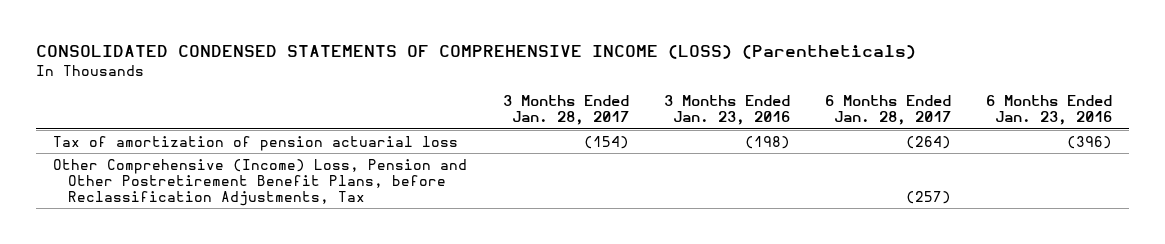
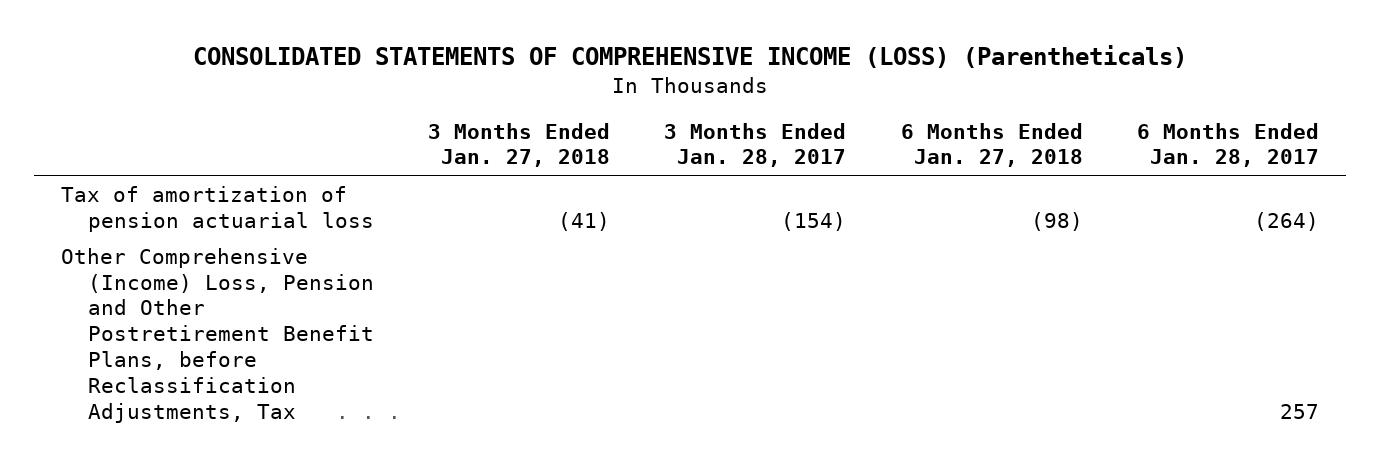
[35,45,916,60] CONSOLIDATED CONDENSED STATEMENTS OF COMPREHENSIVE INCOME (LOSS) (Parentheticals) -> [192,45,1187,69] CONSOLIDATED STATEMENTS OF COMPREHENSIVE INCOME (LOSS) (Parentheticals)
[663,95,790,126] 3 Months Ended Jan. 23, 2016 -> none
[985,95,1112,126] 6 Months Ended Jan. 23, 2016 -> none
none -> [428,122,611,168] 3 Months Ended Jan. 27, 2018
none -> [900,122,1083,168] 6 Months Ended Jan. 27, 2018
[905,190,951,204] (257) -> [1279,404,1319,420] 257

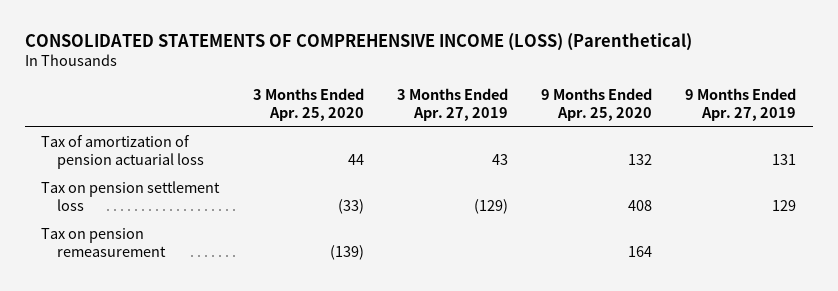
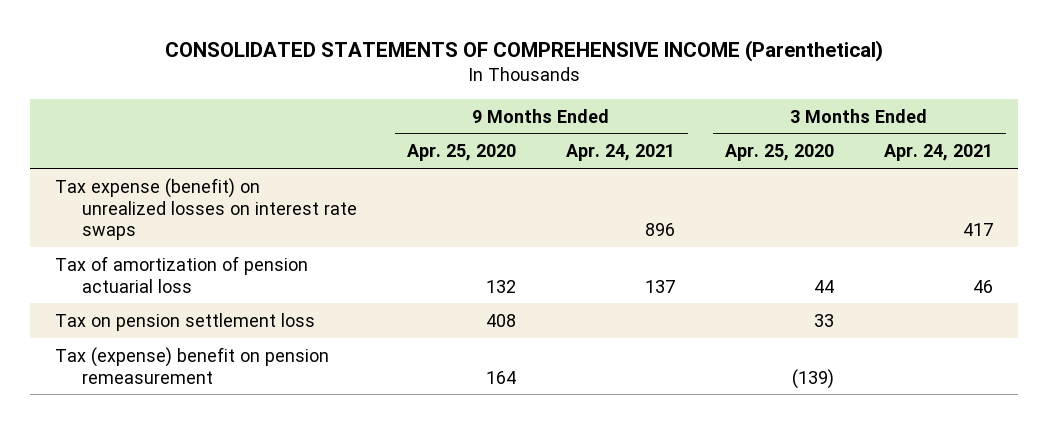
[24,33,692,52] CONSOLIDATED STATEMENTS OF COMPREHENSIVE INCOME (LOSS) (Parenthetical) -> [165,40,884,63] CONSOLIDATED STATEMENTS OF COMPREHENSIVE INCOME (Parenthetical)
[396,88,508,121] 3 Months Ended Apr. 27, 2019 -> none
[685,88,797,121] 9 Months Ended Apr. 27, 2019 -> none
none -> [566,144,676,162] Apr. 24, 2021
none -> [884,144,994,162] Apr. 24, 2021
none -> [54,177,358,241] Tax expense (benefit) on unrealized losses on interest rate swaps
[337,198,364,214] (33) -> [814,313,835,327] 33
[41,228,166,257] Tax on pension remeasurement -> [54,346,329,384] Tax (expense) benefit on pension remeasurement

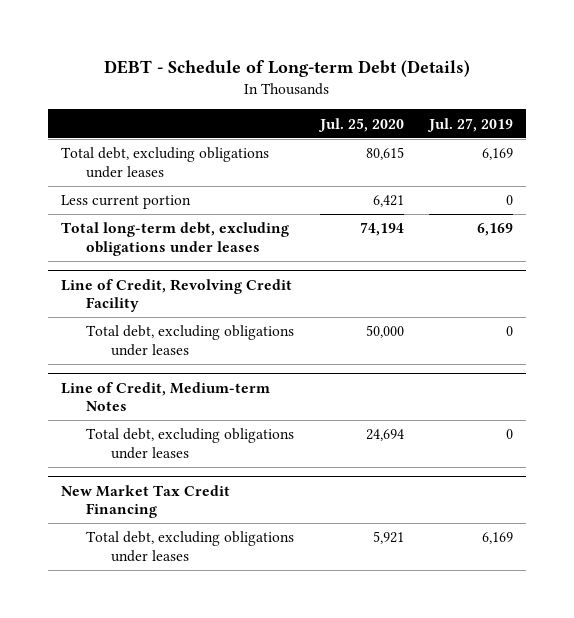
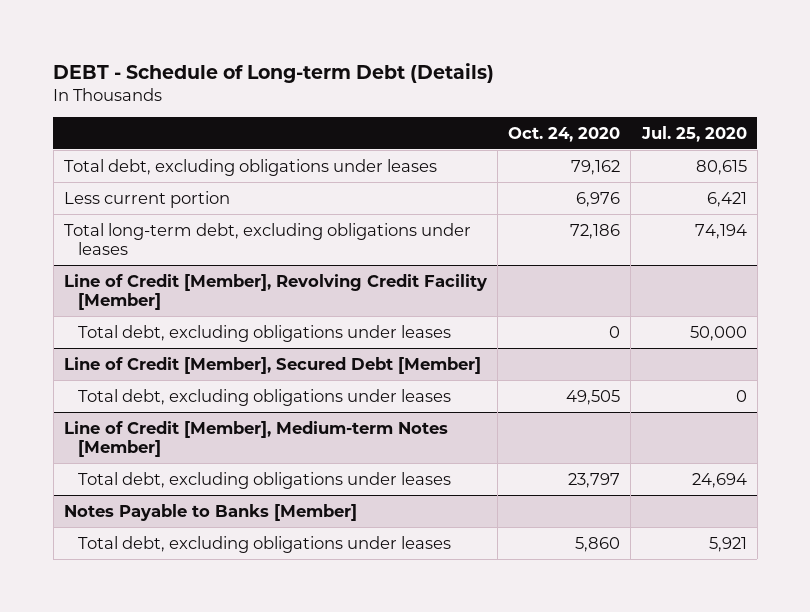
[427,117,514,132] Jul. 27, 2019 -> none
none -> [508,126,621,142] Oct. 24, 2020
[61,278,293,313] Line of Credit, Revolving Credit Facility -> [63,273,487,310] Line of Credit [Member], Revolving Credit Facility [Member]
none -> [63,356,481,374] Line of Credit [Member], Secured Debt [Member]
none -> [78,388,452,406] Total debt, excluding obligations under leases
[61,381,271,412] Line of Credit, Medium-term Notes -> [63,420,448,457] Line of Credit [Member], Medium-term Notes [Member]
[61,484,231,519] New Market Tax Credit Financing -> [63,503,357,521] Notes Payable to Banks [Member]

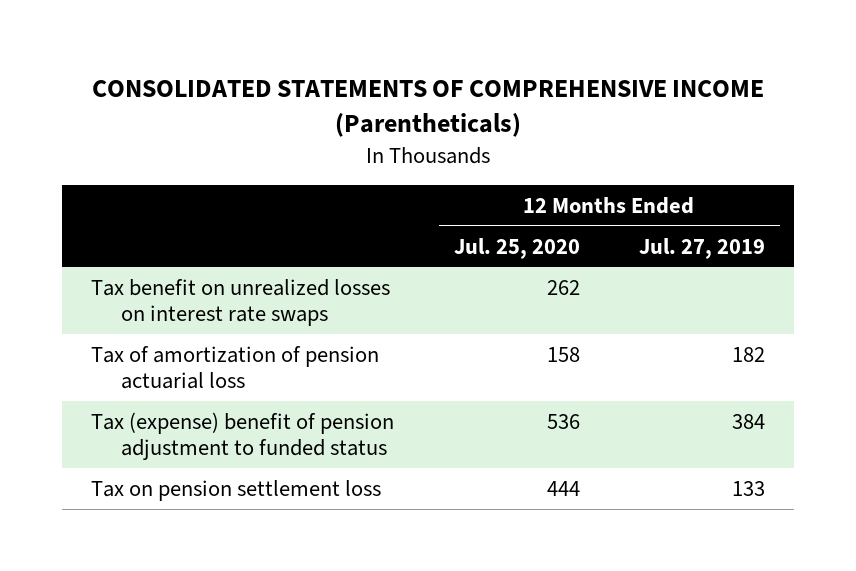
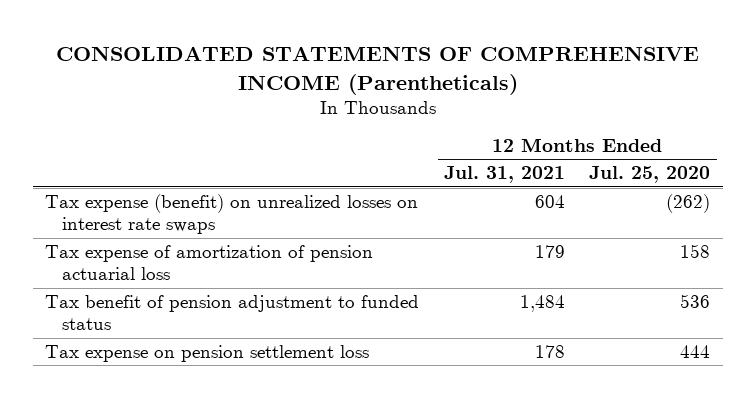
[638,237,765,259] Jul. 27, 2019 -> none
none -> [443,166,565,184] Jul. 31, 2021
[91,278,391,327] Tax benefit on unrealized losses on interest rate swaps -> [45,193,419,235] Tax expense (benefit) on unrealized losses on interest rate swaps
[546,279,580,295] 262 -> [666,193,711,213] (262)
[91,345,380,390] Tax of amortization of pension actuarial loss -> [45,244,374,281] Tax expense of amortization of pension actuarial loss
[91,411,395,461] Tax (expense) benefit of pension adjustment to funded status -> [45,294,420,331] Tax benefit of pension adjustment to funded status
[91,479,382,501] Tax on pension settlement loss -> [45,344,370,362] Tax expense on pension settlement loss

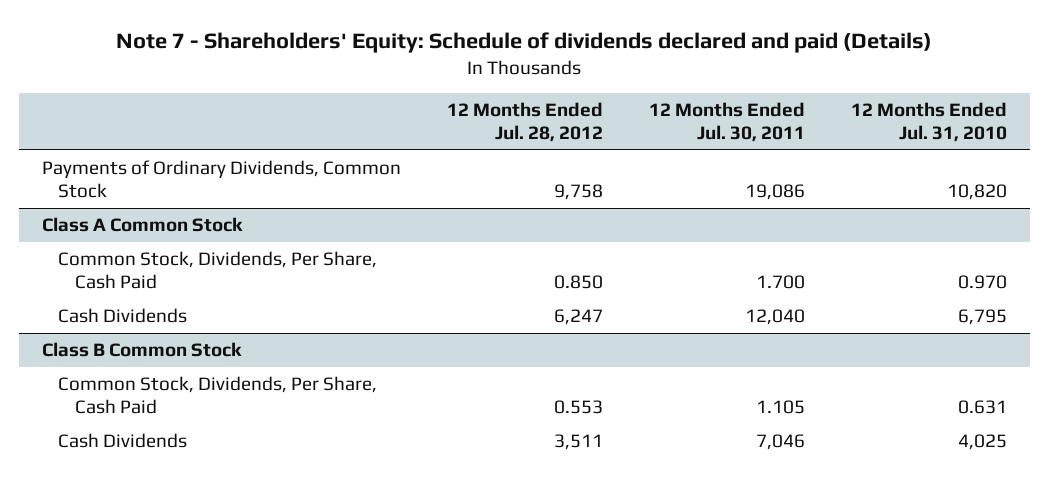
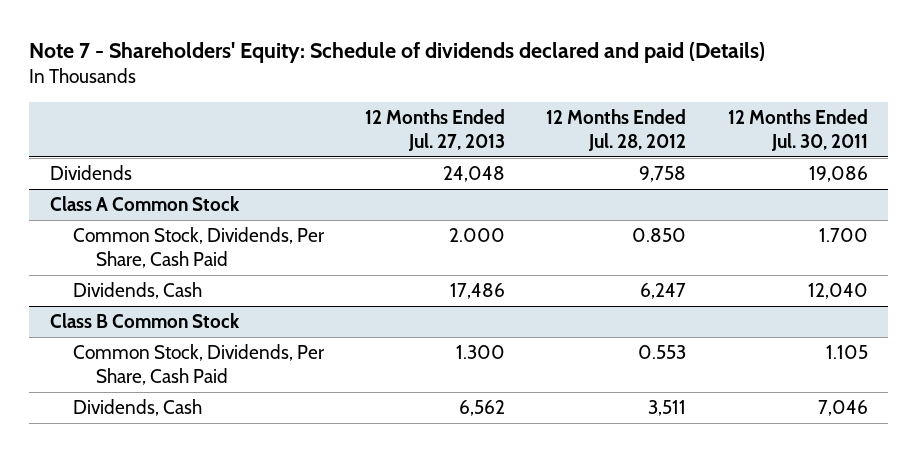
[850,101,1007,142] 12 Months Ended Jul. 31, 2010 -> none
none -> [365,109,506,152] 12 Months Ended Jul. 27, 2013
[41,160,401,198] Payments of Ordinary Dividends, Common Stock -> [49,164,132,180] Dividends
[58,308,188,324] Cash Dividends -> [72,281,202,299] Dividends, Cash
[58,433,188,449] Cash Dividends -> [72,398,202,416] Dividends, Cash

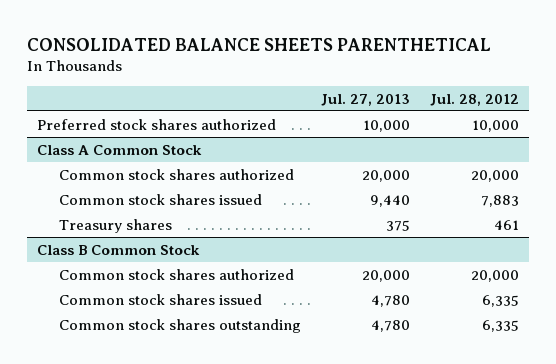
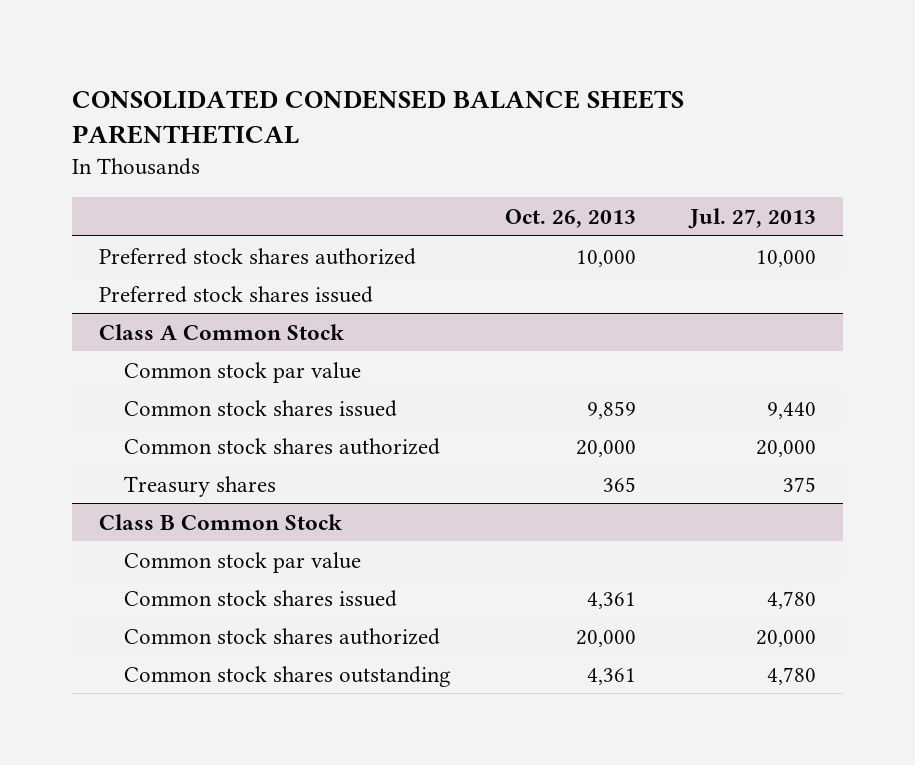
[27,37,492,51] CONSOLIDATED BALANCE SHEETS PARENTHETICAL -> [72,89,685,145] CONSOLIDATED CONDENSED BALANCE SHEETS PARENTHETICAL
[430,93,520,106] Jul. 28, 2012 -> none
none -> [504,208,636,228] Oct. 26, 2013
none -> [99,285,374,303] Preferred stock shares issued
none -> [123,361,361,383] Common stock par value
[58,168,294,180] Common stock shares authorized -> [123,437,440,455] Common stock shares authorized
none -> [123,551,361,573] Common stock par value
[58,268,294,280] Common stock shares authorized -> [123,627,440,645] Common stock shares authorized

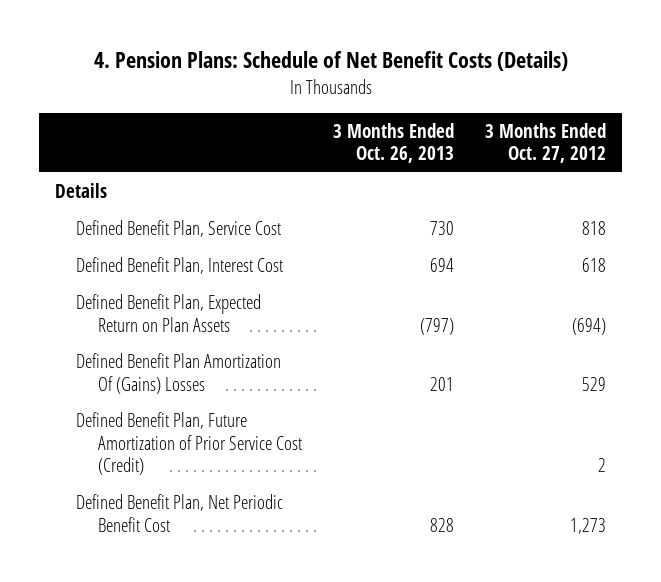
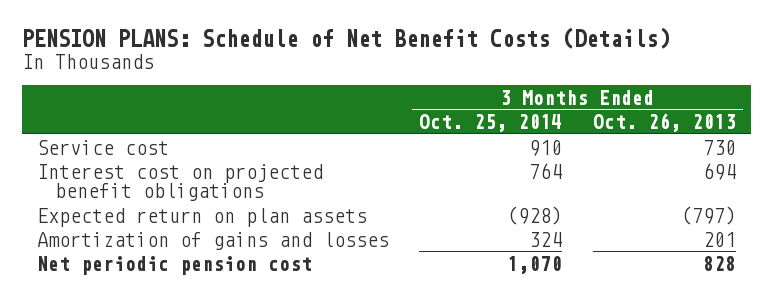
[93,51,568,72] 4. Pension Plans: Schedule of Net Benefit Costs (Details) -> [21,26,670,49] PENSION PLANS: Schedule of Net Benefit Costs (Details)
[485,122,607,164] 3 Months Ended Oct. 27, 2012 -> none
none -> [419,114,563,133] Oct. 25, 2014
[54,182,107,198] Details -> none
[76,411,302,476] Defined Benefit Plan, Future Amortization of Prior Service Cost (Credit) -> none
[76,219,282,237] Defined Benefit Plan, Service Cost -> [36,139,169,155] Service cost
[76,256,284,274] Defined Benefit Plan, Interest Cost -> [36,163,323,202] Interest cost on projected benefit obligations
[76,293,262,332] Defined Benefit Plan, Expected Return on Plan Assets -> [36,207,367,227] Expected return on plan assets
[76,352,282,394] Defined Benefit Plan Amortization Of (Gains) Losses -> [36,231,389,250] Amortization of gains and losses
[76,493,284,532] Defined Benefit Plan, Net Periodic Benefit Cost -> [36,255,312,275] Net periodic pension cost

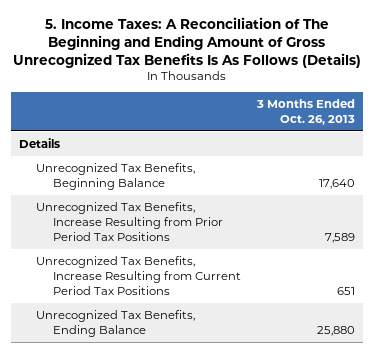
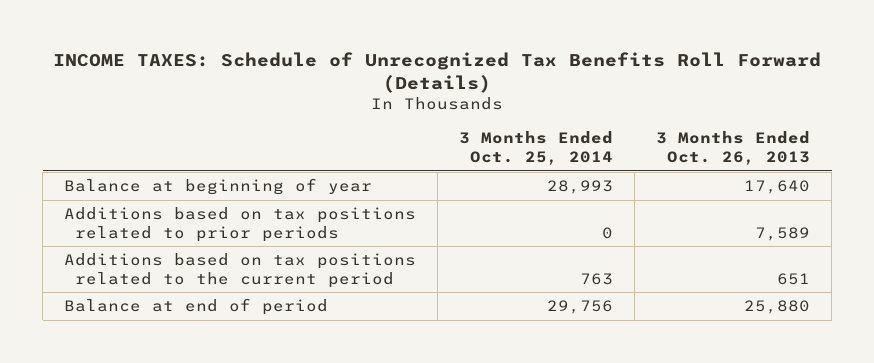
[13,16,362,68] 5. Income Taxes: A Reconciliation of The Beginning and Ending Amount of Gross Unrecognized Tax Benefits Is As Follows (Details) -> [53,51,822,94] INCOME TAXES: Schedule of Unrecognized Tax Benefits Roll Forward (Details)
none -> [459,131,614,166] 3 Months Ended Oct. 25, 2014
[19,137,61,148] Details -> none
[35,162,195,190] Unrecognized Tax Benefits, Beginning Balance -> [64,178,373,196] Balance at beginning of year
[35,201,223,241] Unrecognized Tax Benefits, Increase Resulting from Prior Period Tax Positions -> [64,207,417,242] Additions based on tax positions related to prior periods
[35,255,241,295] Unrecognized Tax Benefits, Increase Resulting from Current Period Tax Positions -> [64,253,417,288] Additions based on tax positions related to the current period
[35,309,195,337] Unrecognized Tax Benefits, Ending Balance -> [64,298,329,316] Balance at end of period

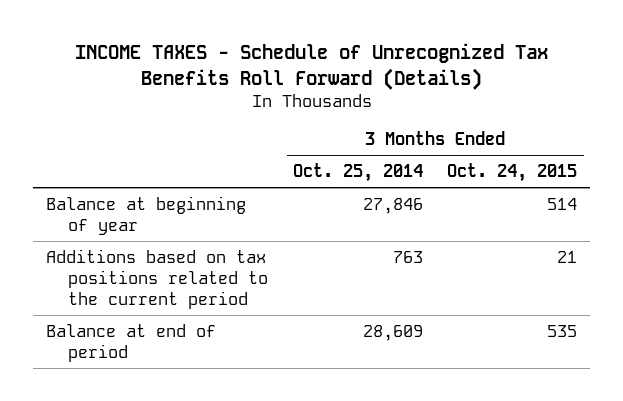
[53,51,822,94] INCOME TAXES: Schedule of Unrecognized Tax Benefits Roll Forward (Details) -> [74,43,548,90] INCOME TAXES - Schedule of Unrecognized Tax Benefits Roll Forward (Details)
[656,131,811,166] 3 Months Ended Oct. 26, 2013 -> none
none -> [447,163,578,183] Oct. 24, 2015
[64,207,417,242] Additions based on tax positions related to prior periods -> none
[547,180,614,195] 28,993 -> [362,197,423,214] 27,846
[547,300,614,315] 29,756 -> [362,324,423,341] 28,609

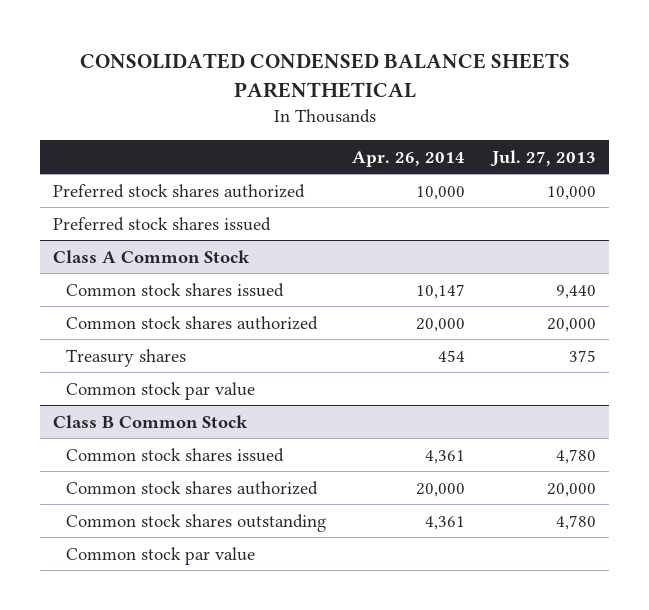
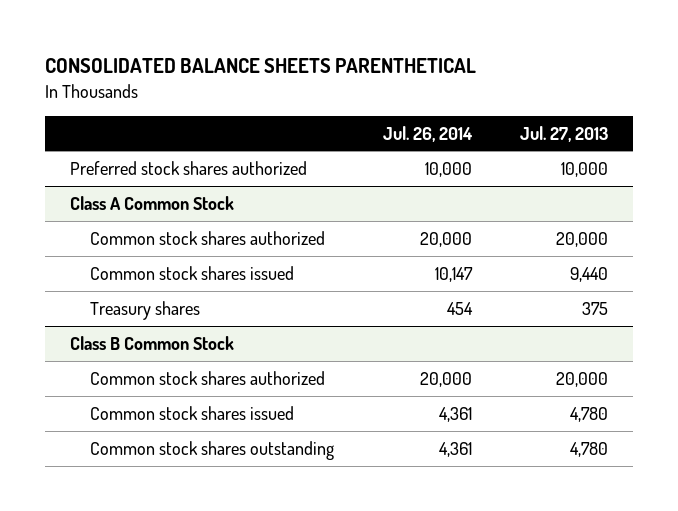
[79,53,570,98] CONSOLIDATED CONDENSED BALANCE SHEETS PARENTHETICAL -> [45,58,477,74] CONSOLIDATED BALANCE SHEETS PARENTHETICAL
[352,150,466,167] Apr. 26, 2014 -> none
none -> [382,125,473,142] Jul. 26, 2014
[53,216,272,231] Preferred stock shares issued -> none
[66,282,285,297] Common stock shares issued -> [90,265,295,280] Common stock shares issued
[66,381,256,400] Common stock par value -> none
[66,447,285,462] Common stock shares issued -> [90,405,295,420] Common stock shares issued
[66,546,256,565] Common stock par value -> none

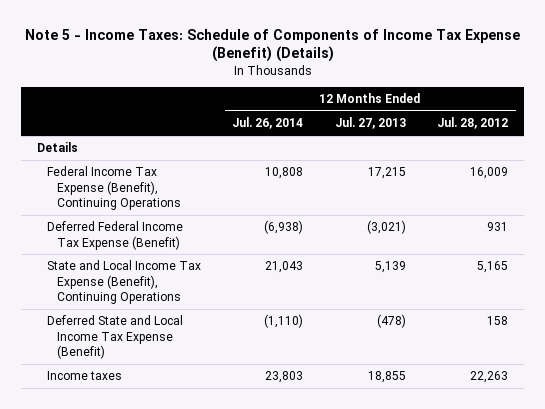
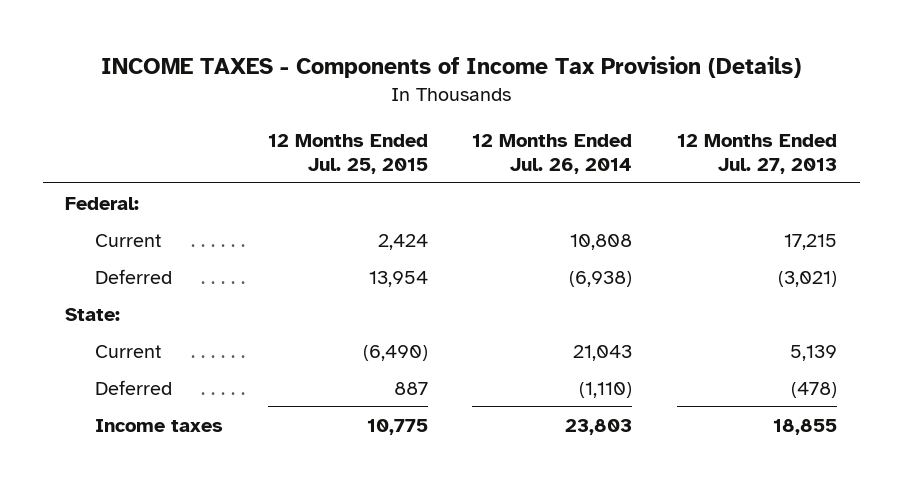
[24,28,520,63] Note 5 - Income Taxes: Schedule of Components of Income Tax Expense (Benefit) (Details) -> [101,56,802,79] INCOME TAXES - Components of Income Tax Provision (Details)
[437,117,509,130] Jul. 28, 2012 -> none
none -> [267,133,428,174] 12 Months Ended Jul. 25, 2015
[36,142,78,153] Details -> none
none -> [65,196,140,210] Federal:
[46,166,182,210] Federal Income Tax Expense (Benefit), Continuing Operations -> [95,233,162,247] Current
[46,221,183,250] Deferred Federal Income Tax Expense (Benefit) -> [95,268,173,284] Deferred
none -> [65,307,121,321] State:
[46,260,201,304] State and Local Income Tax Expense (Benefit), Continuing Operations -> [95,344,162,358] Current
[46,315,183,359] Deferred State and Local Income Tax Expense (Benefit) -> [95,379,173,395] Deferred

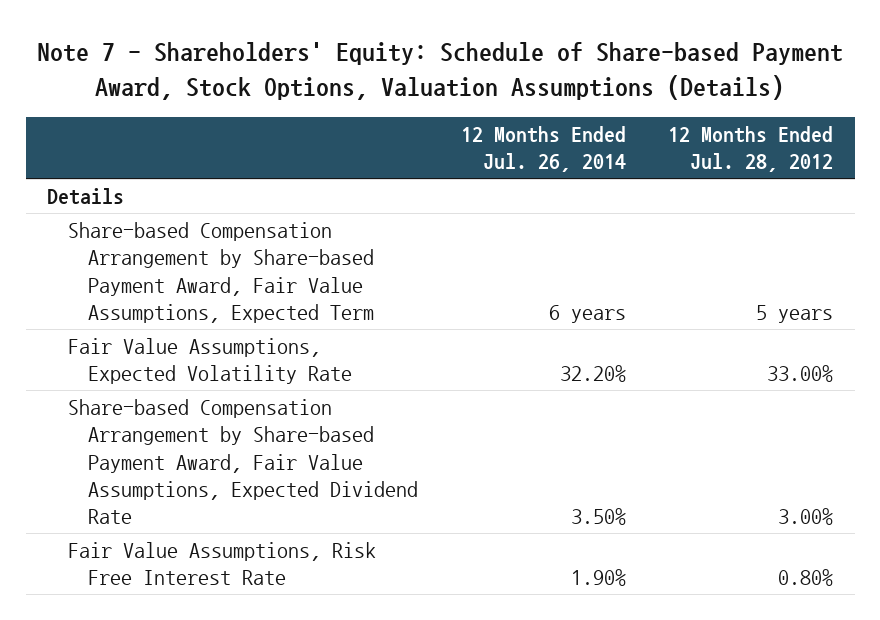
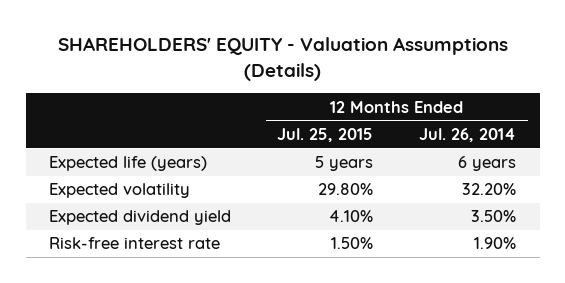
[37,42,844,100] Note 7 - Shareholders' Equity: Schedule of Share-based Payment Award, Stock Options, Valuation Assumptions (Details) -> [57,37,508,82] SHAREHOLDERS' EQUITY - Valuation Assumptions (Details)
[668,125,834,173] 12 Months Ended Jul. 28, 2012 -> none
none -> [277,127,374,142] Jul. 25, 2015
[46,188,124,206] Details -> none
[67,222,375,323] Share-based Compensation Arrangement by Share-based Payment Award, Fair Value Assumptions, Expected Term -> [48,156,207,172] Expected life (years)
[67,338,353,385] Fair Value Assumptions, Expected Volatility Rate -> [48,183,190,199] Expected volatility
[67,399,419,525] Share-based Compensation Arrangement by Share-based Payment Award, Fair Value Assumptions, Expected Dividend Rate -> [48,210,231,226] Expected dividend yield
[67,542,376,586] Fair Value Assumptions, Risk Free Interest Rate -> [48,237,220,250] Risk-free interest rate

